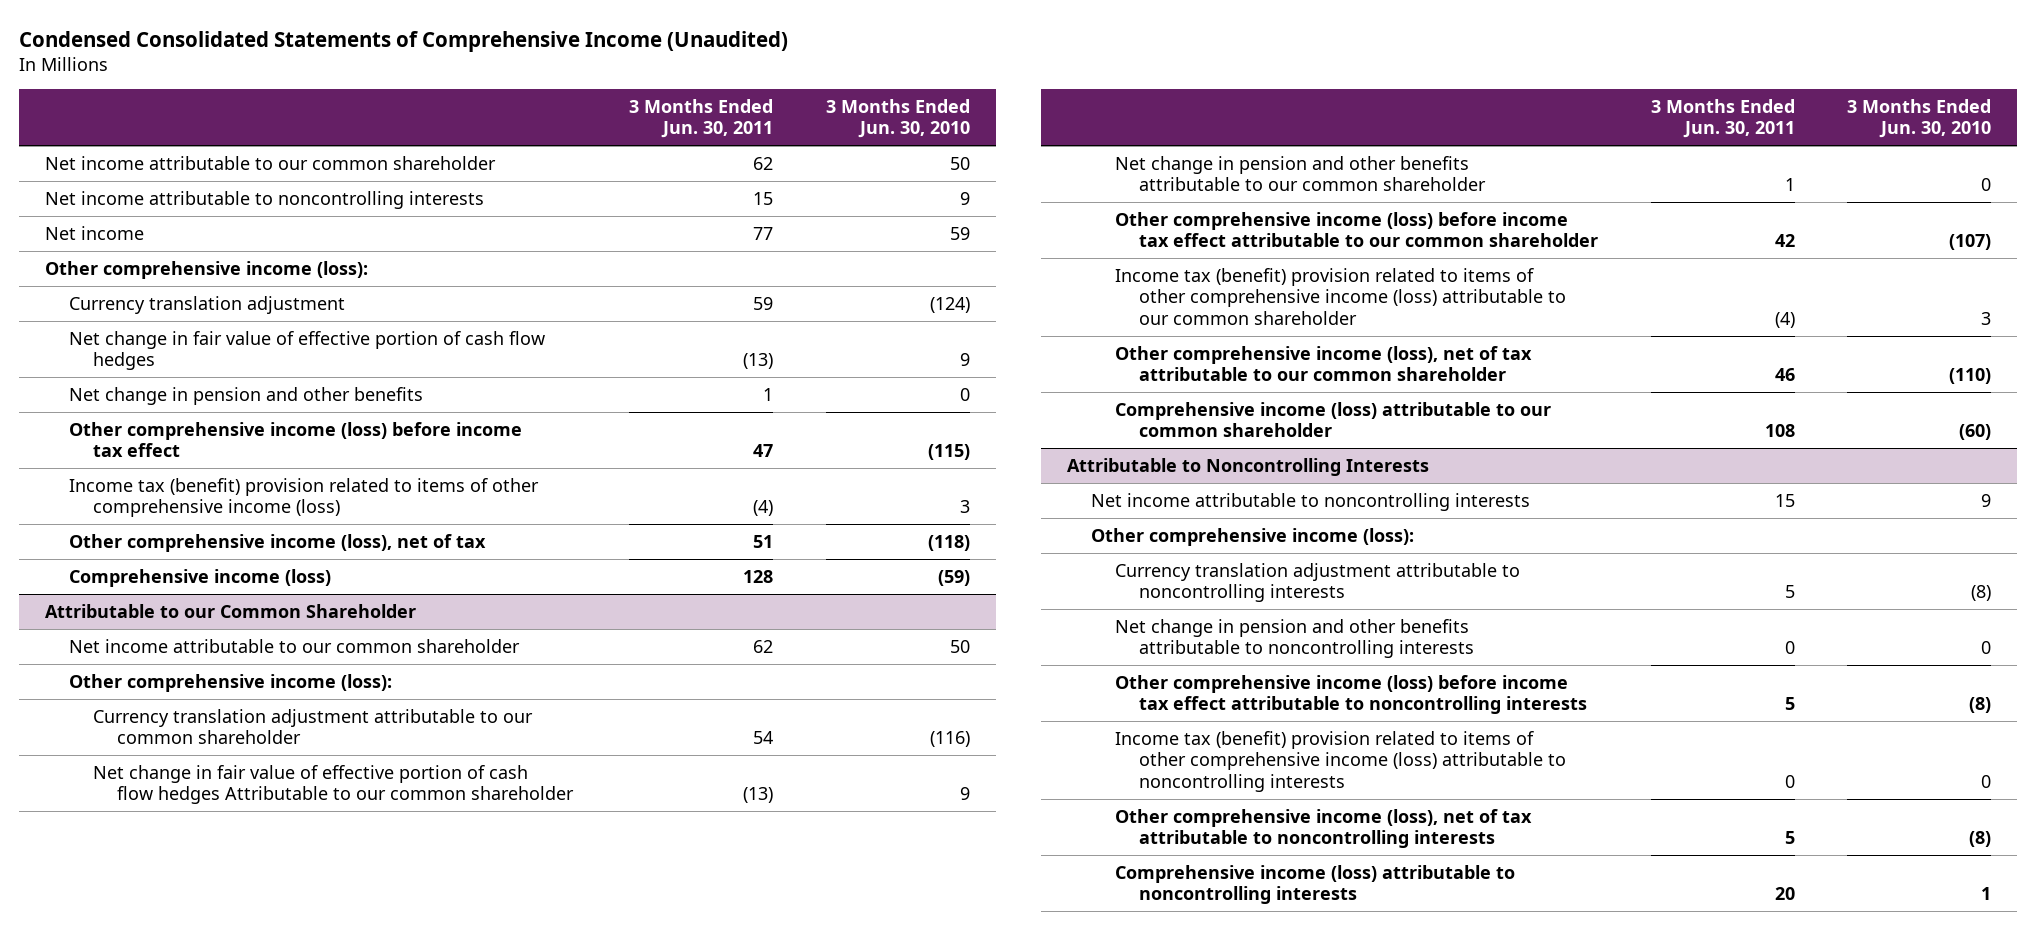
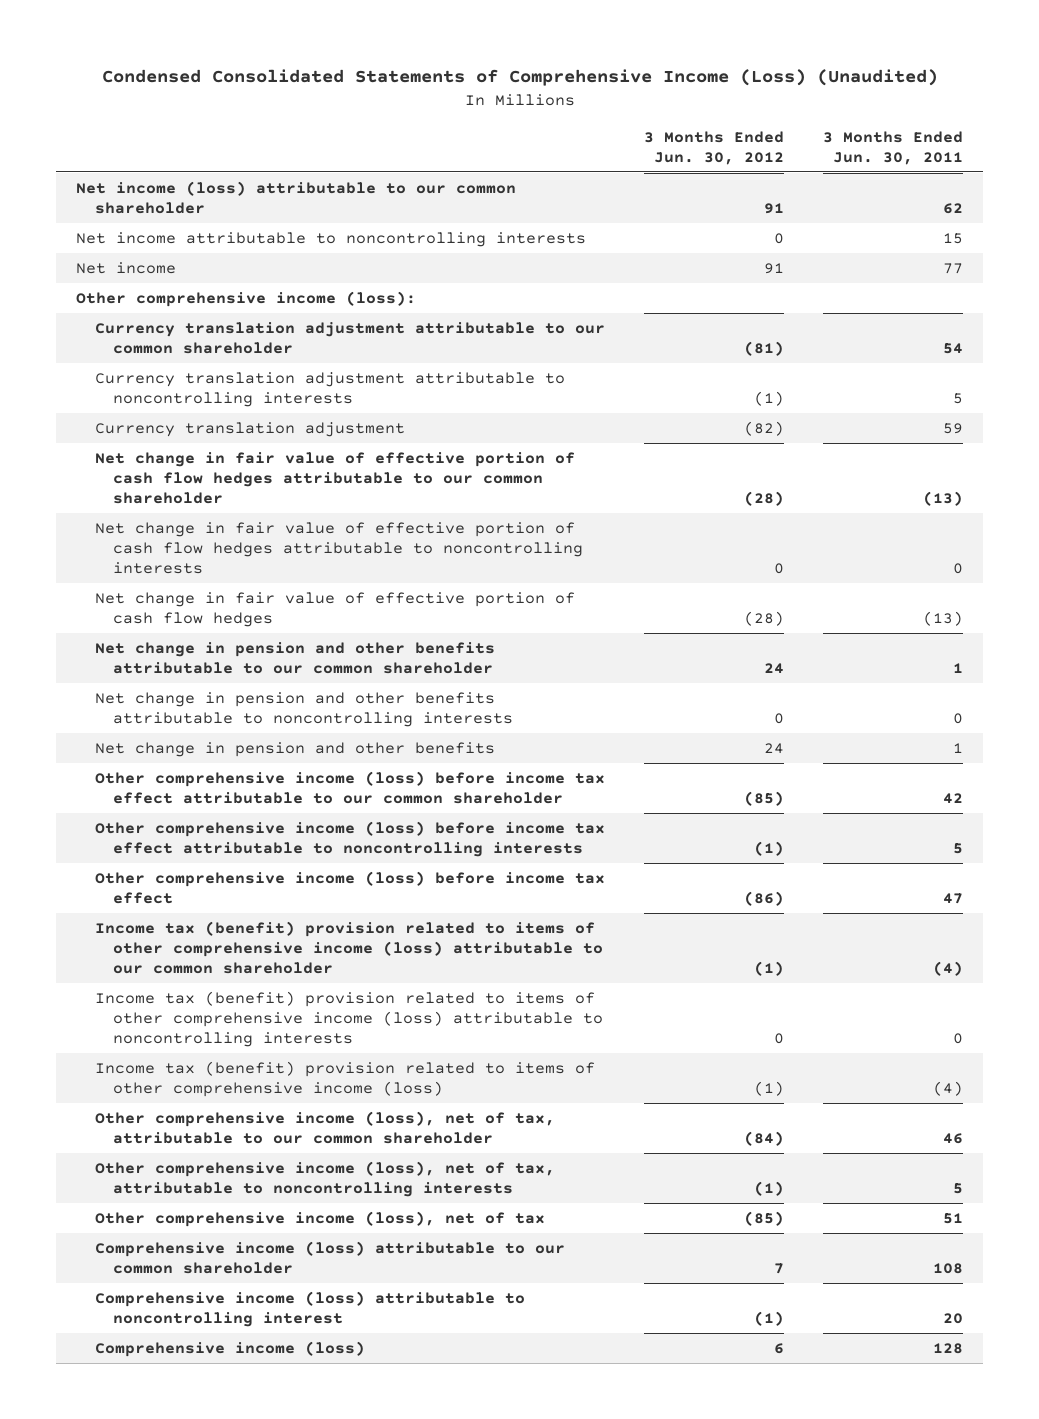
[19,30,789,52] Condensed Consolidated Statements of Comprehensive Income (Unaudited) -> [101,69,938,87] Condensed Consolidated Statements of Comprehensive Income (Loss) (Unaudited)
[825,98,970,139] 3 Months Ended Jun. 30, 2010 -> none
none -> [644,130,785,165] 3 Months Ended Jun. 30, 2012
[45,155,497,170] Net income attributable to our common shareholder -> [76,180,517,215] Net income (loss) attributable to our common shareholder
none -> [94,321,605,355] Currency translation adjustment attributable to our common shareholder
none -> [94,371,565,408] Currency translation adjustment attributable to noncontrolling interests
none -> [94,451,575,505] Net change in fair value of effective portion of cash flow hedges attributable to our common shareholder
none -> [94,521,584,575] Net change in fair value of effective portion of cash flow hedges attributable to noncontrolling interests
none -> [94,641,495,675] Net change in pension and other benefits attributable to our common shareholder
none -> [94,691,514,728] Net change in pension and other benefits attributable to noncontrolling interests
none -> [94,770,605,805] Other comprehensive income (loss) before income tax effect attributable to our common shareholder
none -> [94,820,605,858] Other comprehensive income (loss) before income tax effect attributable to noncontrolling interests
none -> [94,920,604,975] Income tax (benefit) provision related to items of other comprehensive income (loss) attributable to our common shareholder
none -> [94,990,604,1048] Income tax (benefit) provision related to items of other comprehensive income (loss) attributable to noncontrolling interests
none -> [94,1110,555,1145] Other comprehensive income (loss), net of tax, attributable to our common shareholder
none -> [94,1160,555,1198] Other comprehensive income (loss), net of tax, attributable to noncontrolling interests
[45,603,417,618] Attributable to our Common Shareholder -> none
[69,638,521,653] Net income attributable to our common shareholder -> none
[69,673,393,692] Other comprehensive income (loss): -> none
[93,708,534,745] Currency translation adjustment attributable to our common shareholder -> none
[93,764,575,805] Net change in fair value of effective portion of cash flow hedges Attributable to our common shareholder -> none
[1114,155,1486,192] Net change in pension and other benefits attributable to our common shareholder -> none
[1114,211,1598,248] Other comprehensive income (loss) before income tax effect attributable to our common shareholder -> none
[1114,267,1566,325] Income tax (benefit) provision related to items of other comprehensive income (loss) attributable to our common shareholder -> none
[1114,345,1532,382] Other comprehensive income (loss), net of tax attributable to our common shareholder -> none
[1066,457,1429,476] Attributable to Noncontrolling Interests -> none
[1090,492,1530,511] Net income attributable to noncontrolling interests -> none
[1090,527,1414,546] Other comprehensive income (loss): -> none
[1114,562,1520,603] Currency translation adjustment attributable to noncontrolling interests -> none
[1114,618,1474,659] Net change in pension and other benefits attributable to noncontrolling interests -> none
[1114,674,1587,715] Other comprehensive income (loss) before income tax effect attributable to noncontrolling interests -> none
[1114,730,1566,792] Income tax (benefit) provision related to items of other comprehensive income (loss) attributable to noncontrolling interests -> none
[1114,808,1532,849] Other comprehensive income (loss), net of tax attributable to noncontrolling interests -> none
[1114,864,1515,905] Comprehensive income (loss) attributable to noncontrolling interests -> [94,1290,525,1328] Comprehensive income (loss) attributable to noncontrolling interest
[69,568,332,587] Comprehensive income (loss) -> [94,1340,365,1357] Comprehensive income (loss)

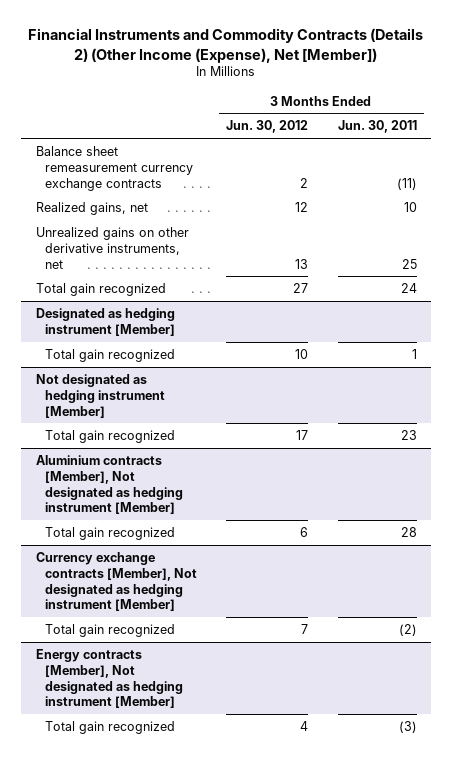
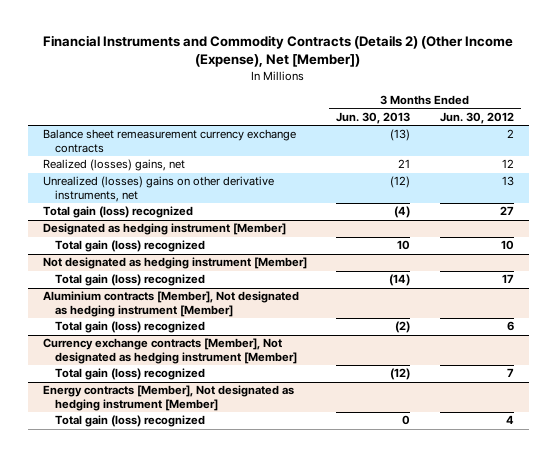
[337,120,417,134] Jun. 30, 2011 -> none
none -> [336,111,411,124] Jun. 30, 2013
[35,201,148,215] Realized gains, net -> [42,159,185,172] Realized (losses) gains, net
[35,226,189,269] Unrealized gains on other derivative instruments, net -> [42,176,274,203] Unrealized (losses) gains on other derivative instruments, net
[35,282,166,296] Total gain recognized -> [42,206,193,219] Total gain (loss) recognized
[44,348,175,362] Total gain recognized -> [55,240,206,253] Total gain (loss) recognized
[44,429,175,443] Total gain recognized -> [55,274,206,287] Total gain (loss) recognized
[44,526,175,540] Total gain recognized -> [55,321,206,334] Total gain (loss) recognized
[44,623,175,637] Total gain recognized -> [55,368,206,381] Total gain (loss) recognized
[44,720,175,734] Total gain recognized -> [55,415,206,428] Total gain (loss) recognized

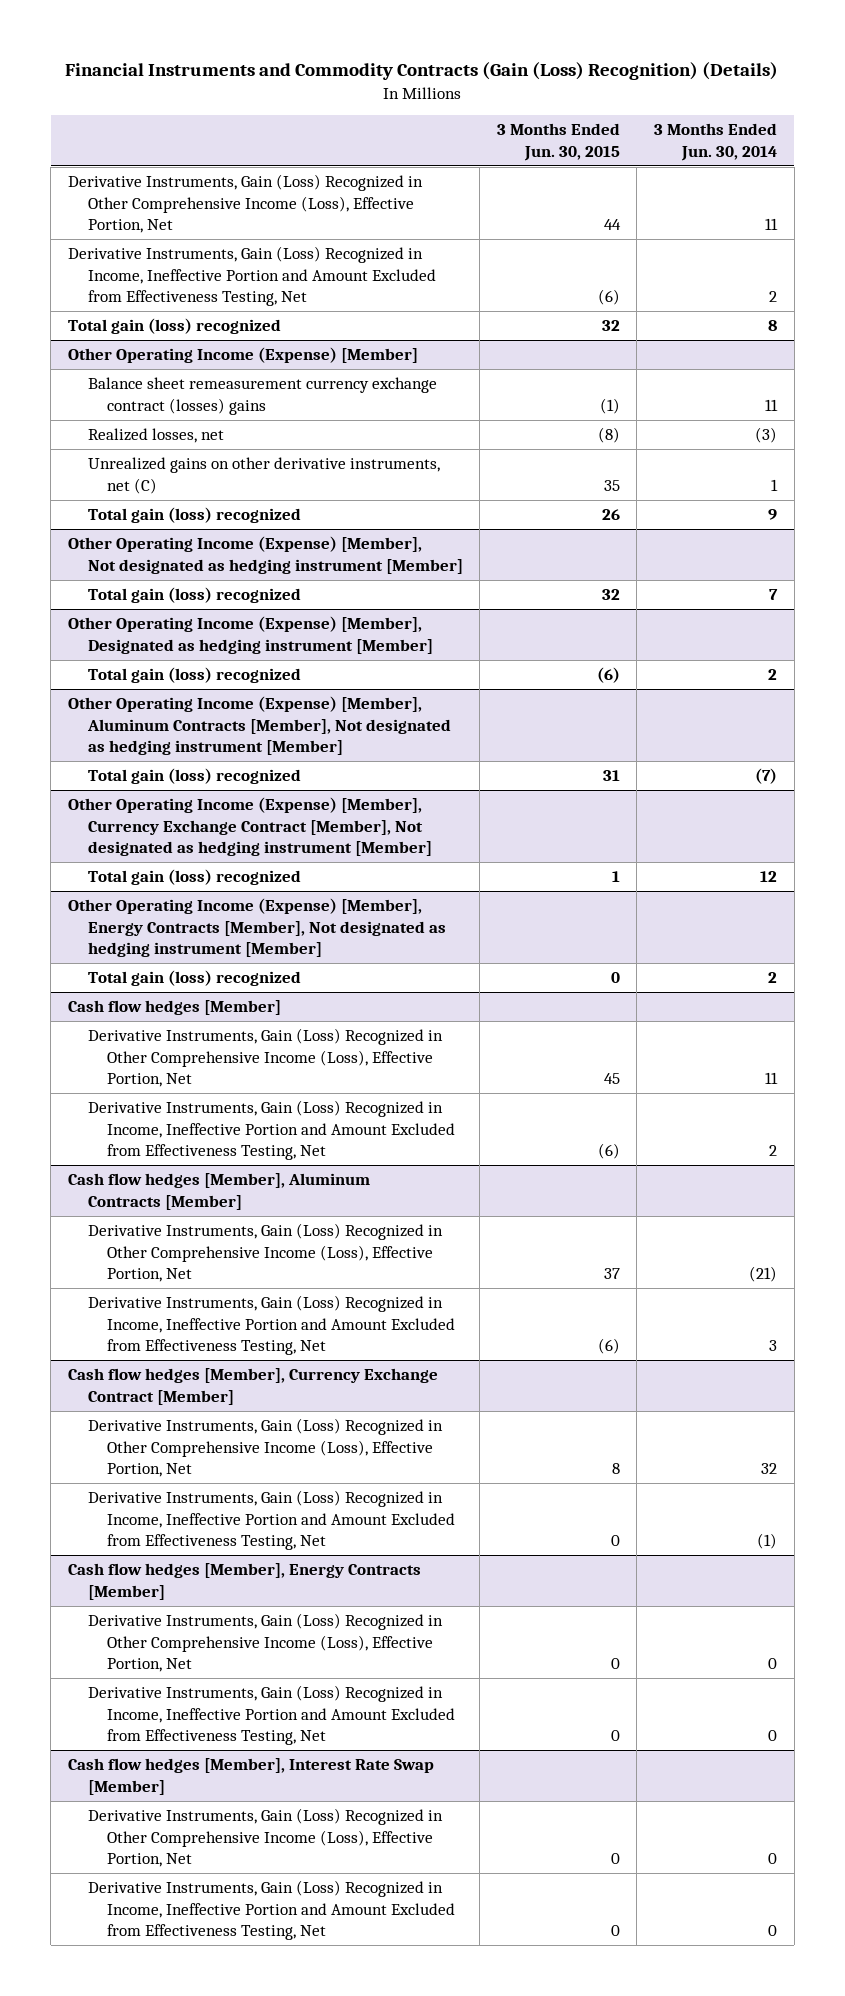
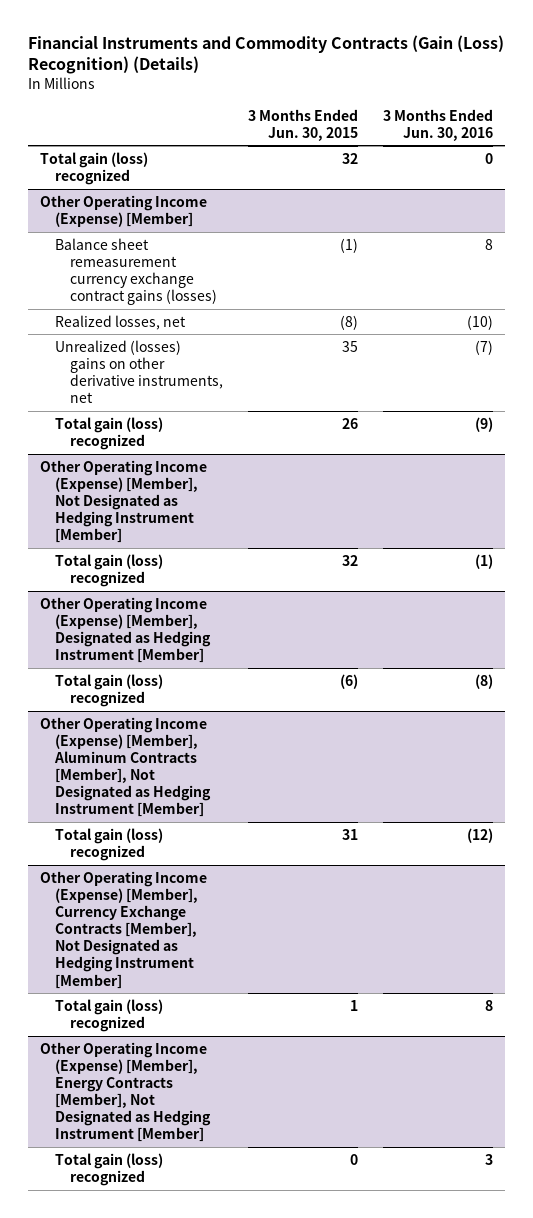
[653,123,777,161] 3 Months Ended Jun. 30, 2014 -> none
none -> [382,108,493,141] 3 Months Ended Jun. 30, 2016
[67,174,423,233] Derivative Instruments, Gain (Loss) Recognized in Other Comprehensive Income (Loss), Effective Portion, Net -> none
[67,246,436,306] Derivative Instruments, Gain (Loss) Recognized in Income, Ineffective Portion and Amount Excluded from Effectiveness Testing, Net -> none
[87,377,437,415] Balance sheet remeasurement currency exchange contract (losses) gains -> [54,237,217,306] Balance sheet remeasurement currency exchange contract gains (losses)
[87,457,440,494] Unrealized gains on other derivative instruments, net (C) -> [54,339,223,404] Unrealized (losses) gains on other derivative instruments, net
[67,536,463,574] Other Operating Income (Expense) [Member], Not designated as hedging instrument [Member] -> [40,459,208,544] Other Operating Income (Expense) [Member], Not Designated as Hedging Instrument [Member]
[67,616,433,654] Other Operating Income (Expense) [Member], Designated as hedging instrument [Member] -> [40,596,211,664] Other Operating Income (Expense) [Member], Designated as Hedging Instrument [Member]
[67,696,451,755] Other Operating Income (Expense) [Member], Aluminum Contracts [Member], Not designated as hedging instrument [Member] -> [40,716,211,818] Other Operating Income (Expense) [Member], Aluminum Contracts [Member], Not Designated as Hedging Instrument [Member]
[67,797,432,856] Other Operating Income (Expense) [Member], Currency Exchange Contract [Member], Not designated as hedging instrument [Member] -> [40,870,208,989] Other Operating Income (Expense) [Member], Currency Exchange Contracts [Member], Not Designated as Hedging Instrument [Member]
[67,898,446,957] Other Operating Income (Expense) [Member], Energy Contracts [Member], Not designated as hedging instrument [Member] -> [40,1041,211,1143] Other Operating Income (Expense) [Member], Energy Contracts [Member], Not Designated as Hedging Instrument [Member]
[67,1000,281,1016] Cash flow hedges [Member] -> none
[87,1028,443,1087] Derivative Instruments, Gain (Loss) Recognized in Other Comprehensive Income (Loss), Effective Portion, Net -> none
[87,1100,456,1160] Derivative Instruments, Gain (Loss) Recognized in Income, Ineffective Portion and Amount Excluded from Effectiveness Testing, Net -> none
[67,1173,370,1210] Cash flow hedges [Member], Aluminum Contracts [Member] -> none
[87,1223,443,1282] Derivative Instruments, Gain (Loss) Recognized in Other Comprehensive Income (Loss), Effective Portion, Net -> none
[87,1295,456,1355] Derivative Instruments, Gain (Loss) Recognized in Income, Ineffective Portion and Amount Excluded from Effectiveness Testing, Net -> none
[67,1368,438,1405] Cash flow hedges [Member], Currency Exchange Contract [Member] -> none
[87,1418,443,1477] Derivative Instruments, Gain (Loss) Recognized in Other Comprehensive Income (Loss), Effective Portion, Net -> none
[87,1490,456,1550] Derivative Instruments, Gain (Loss) Recognized in Income, Ineffective Portion and Amount Excluded from Effectiveness Testing, Net -> none
[67,1563,421,1600] Cash flow hedges [Member], Energy Contracts [Member] -> none
[87,1613,443,1672] Derivative Instruments, Gain (Loss) Recognized in Other Comprehensive Income (Loss), Effective Portion, Net -> none
[87,1685,456,1745] Derivative Instruments, Gain (Loss) Recognized in Income, Ineffective Portion and Amount Excluded from Effectiveness Testing, Net -> none
[67,1758,434,1795] Cash flow hedges [Member], Interest Rate Swap [Member] -> none
[87,1808,443,1867] Derivative Instruments, Gain (Loss) Recognized in Other Comprehensive Income (Loss), Effective Portion, Net -> none
[87,1880,456,1940] Derivative Instruments, Gain (Loss) Recognized in Income, Ineffective Portion and Amount Excluded from Effectiveness Testing, Net -> none

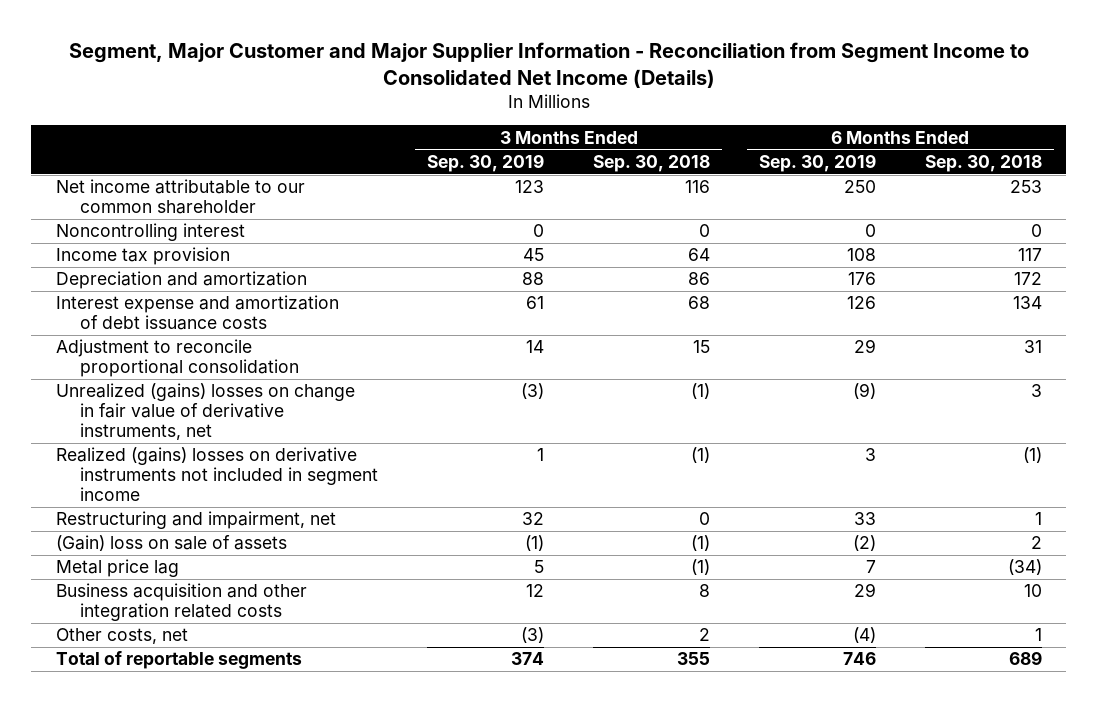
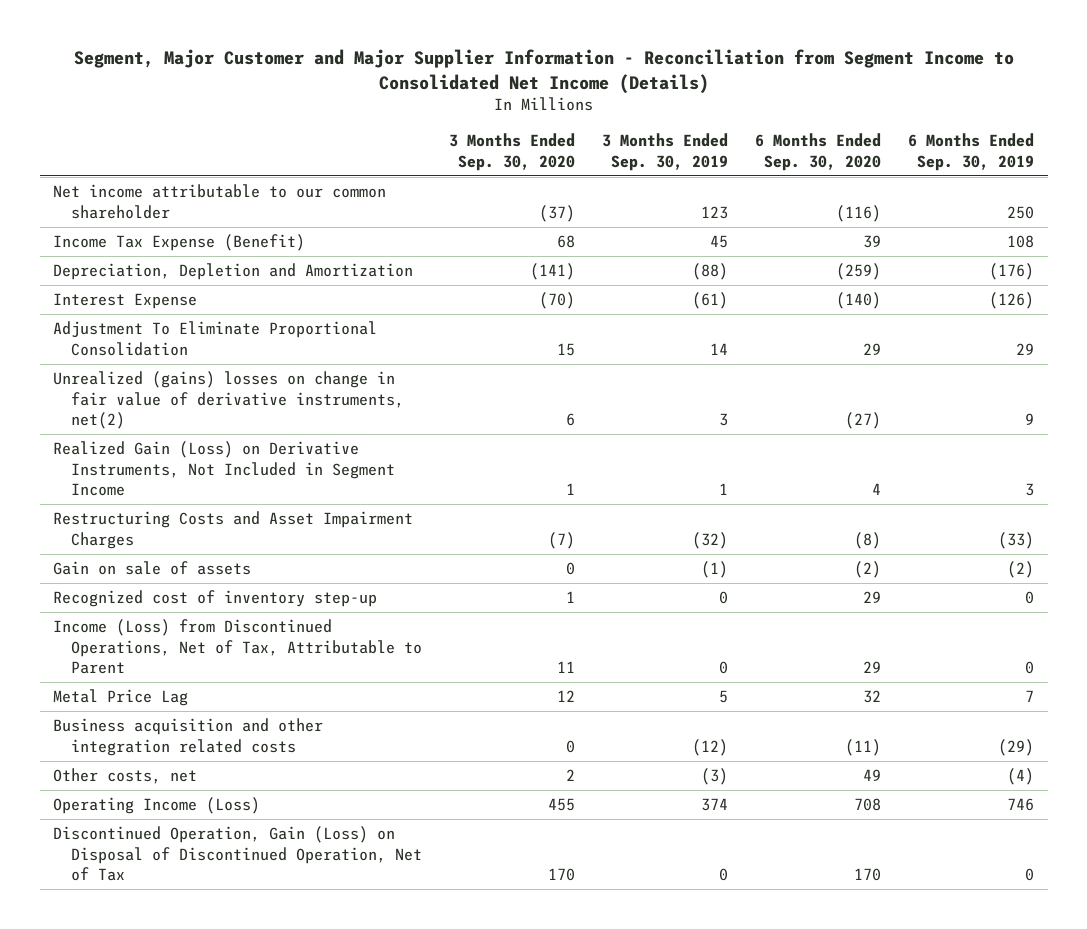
[593,155,711,173] Sep. 30, 2018 -> none
[924,155,1042,173] Sep. 30, 2018 -> none
none -> [448,133,575,171] 3 Months Ended Sep. 30, 2020
none -> [754,133,881,171] 6 Months Ended Sep. 30, 2020
[55,223,245,242] Noncontrolling interest -> none
[55,247,230,266] Income tax provision -> [53,234,306,252] Income Tax Expense (Benefit)
[55,271,307,290] Depreciation and amortization -> [53,263,414,281] Depreciation, Depletion and Amortization
[522,272,545,286] 88 -> [691,263,728,281] (88)
[847,272,876,286] 176 -> [988,263,1034,281] (176)
[55,295,339,331] Interest expense and amortization of debt issuance costs -> [53,293,198,310] Interest Expense
[526,296,545,310] 61 -> [691,292,728,310] (61)
[846,296,876,310] 126 -> [988,292,1034,310] (126)
[55,339,300,378] Adjustment to reconcile proportional consolidation -> [53,321,378,356] Adjustment To Eliminate Proportional Consolidation
[55,383,355,441] Unrealized (gains) losses on change in fair value of derivative instruments, net -> [53,371,404,430] Unrealized (gains) losses on change in fair value of derivative instruments, net(2)
[521,383,545,400] (3) -> [718,413,728,427] 3
[852,383,876,400] (9) -> [1024,413,1034,426] 9
[55,447,379,502] Realized (gains) losses on derivative instruments not included in segment income -> [53,441,395,497] Realized Gain (Loss) on Derivative Instruments, Not Included in Segment Income
[55,511,336,530] Restructuring and impairment, net -> [53,511,414,549] Restructuring Costs and Asset Impairment Charges
[522,512,545,526] 32 -> [691,531,728,549] (32)
[853,512,876,526] 33 -> [997,531,1034,549] (33)
[55,535,287,552] (Gain) loss on sale of assets -> [53,561,252,576] Gain on sale of assets
none -> [53,590,378,608] Recognized cost of inventory step-up
none -> [53,619,422,675] Income (Loss) from Discontinued Operations, Net of Tax, Attributable to Parent
[55,559,179,578] Metal price lag -> [53,689,189,707] Metal Price Lag
[526,584,545,598] 12 -> [691,738,728,756] (12)
[853,583,876,598] 29 -> [997,738,1034,756] (29)
[55,651,302,670] Total of reportable segments -> [53,797,261,815] Operating Income (Loss)
none -> [53,826,422,882] Discontinued Operation, Gain (Loss) on Disposal of Discontinued Operation, Net of Tax

